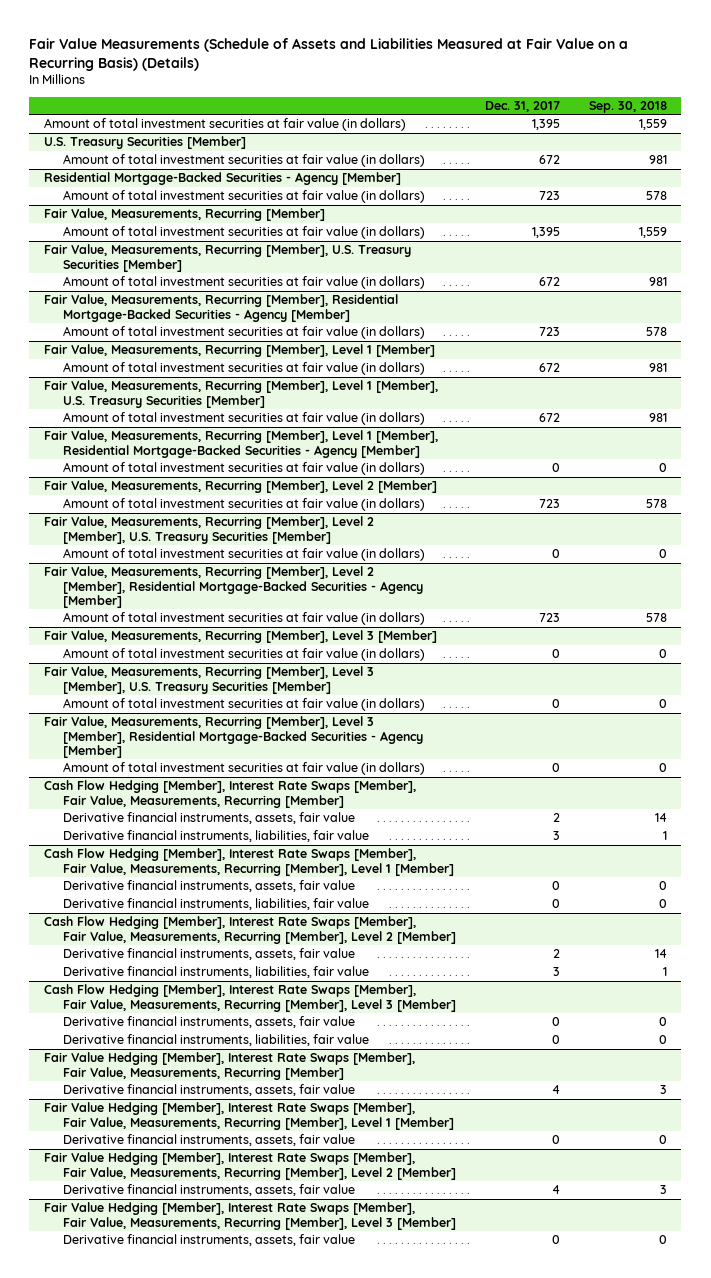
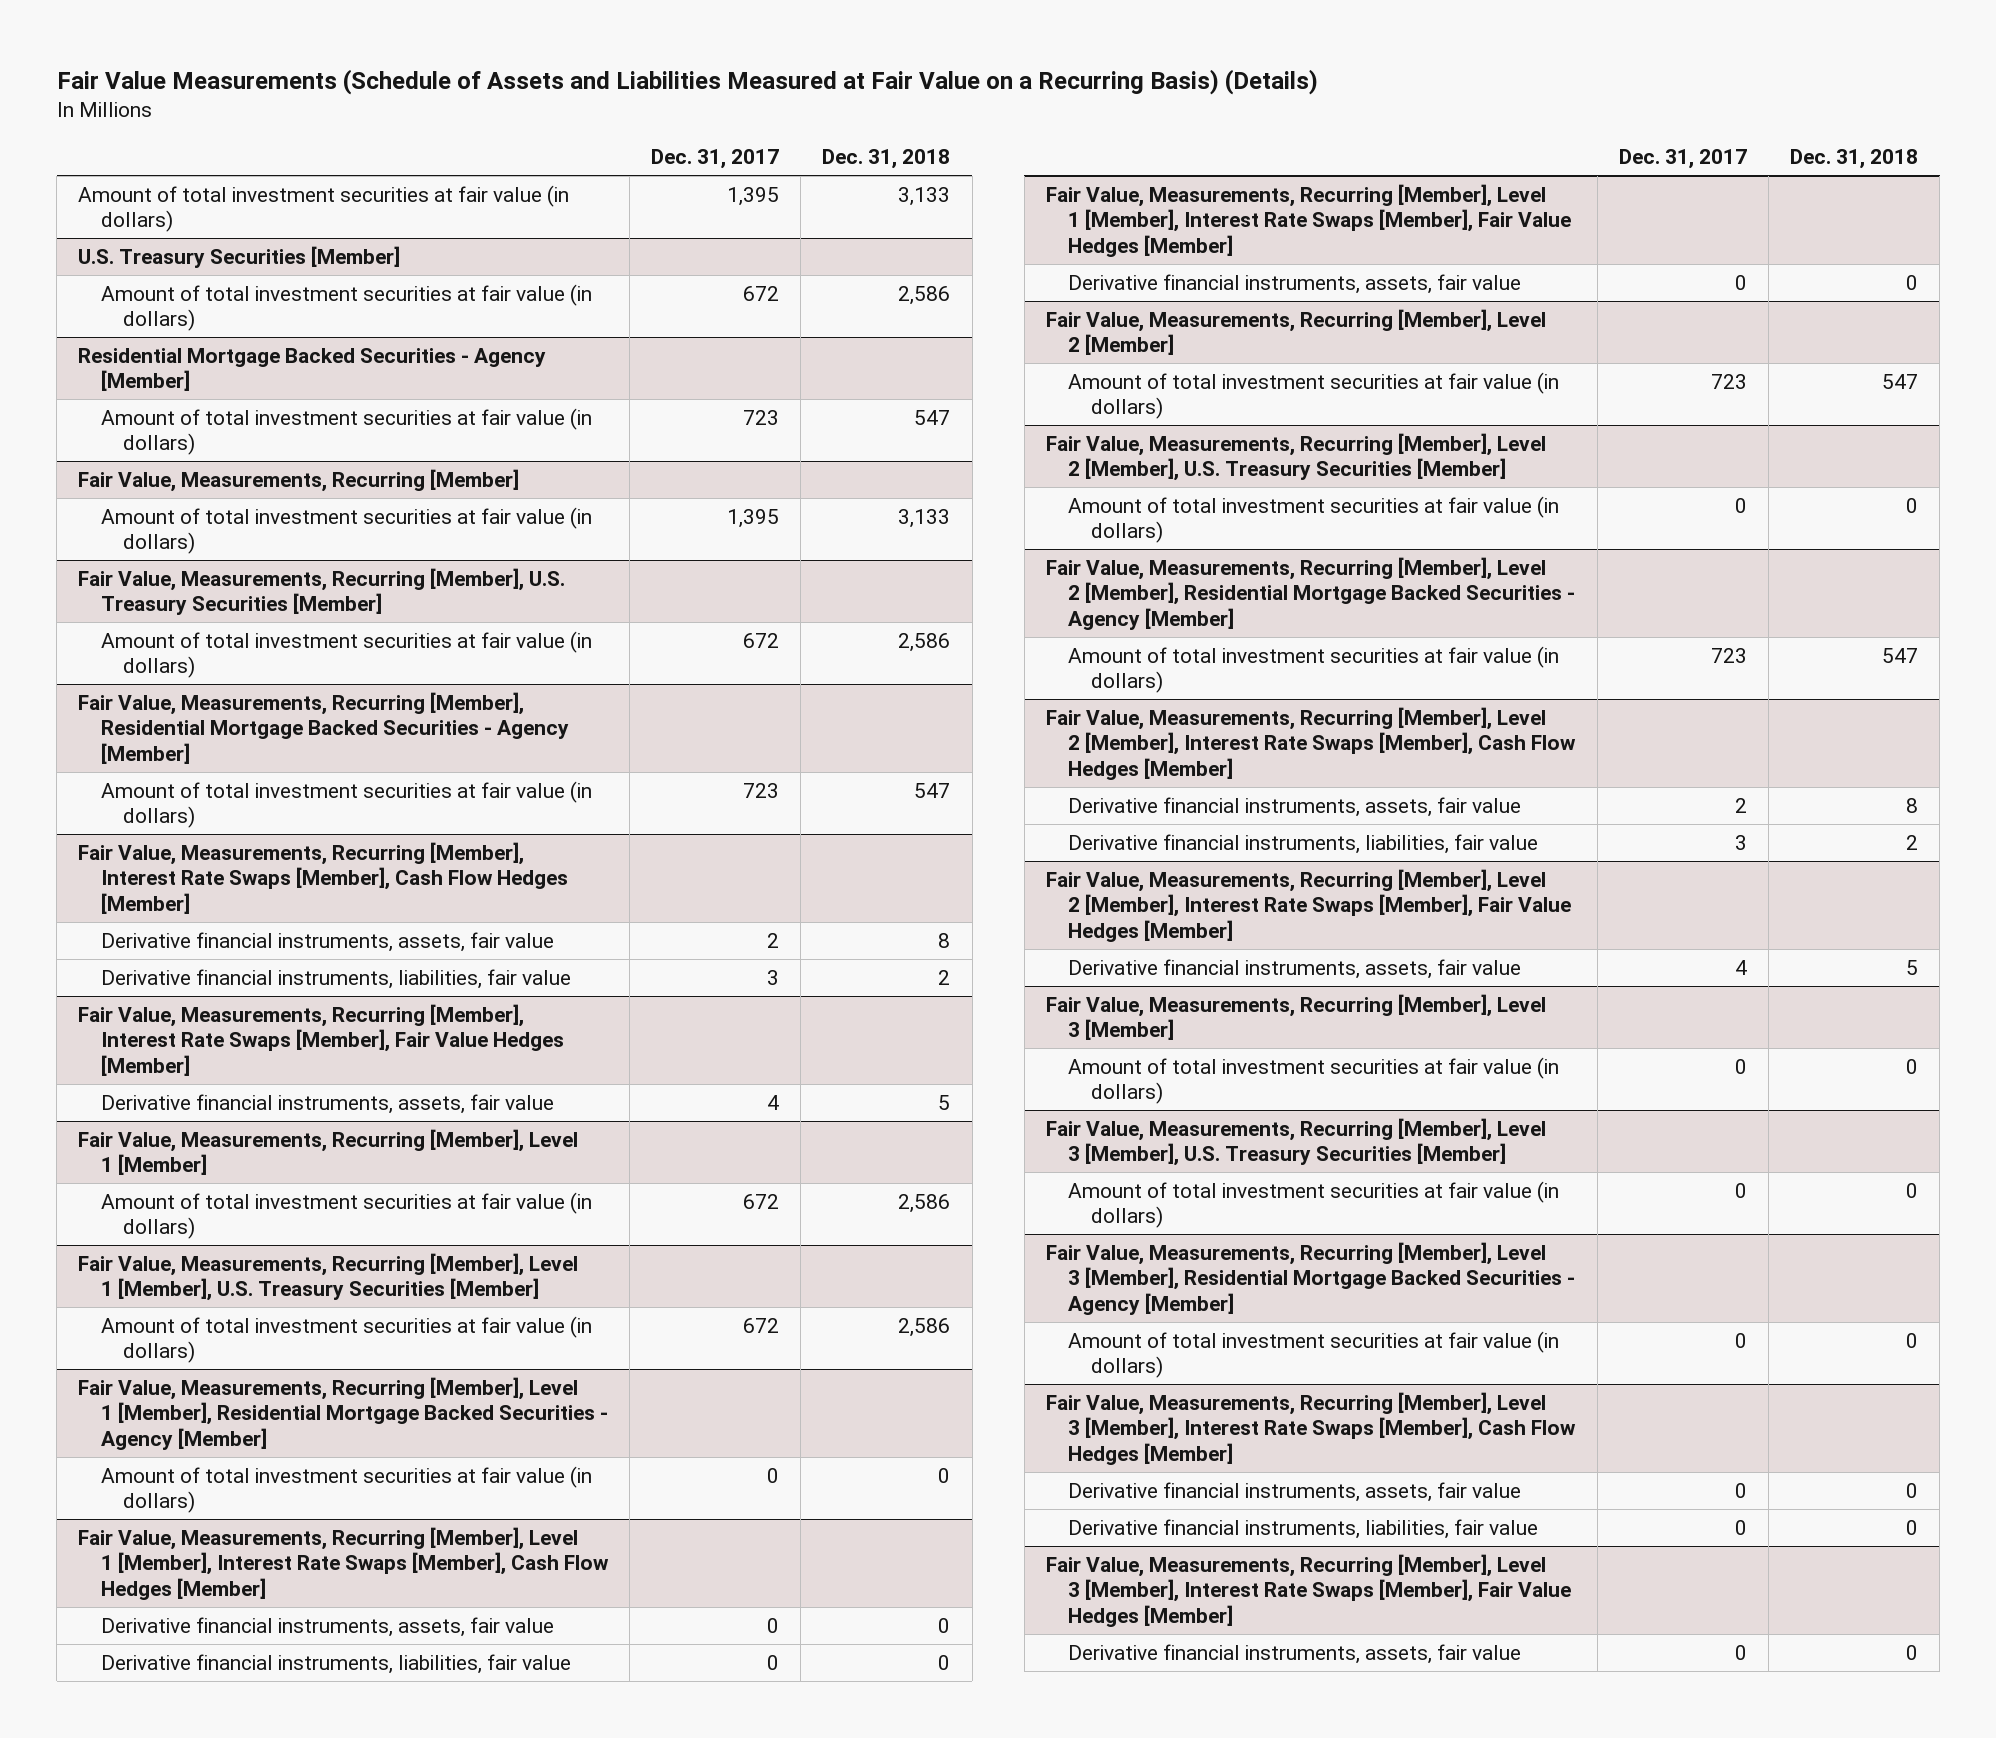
[588,100,667,113] Sep. 30, 2018 -> none
none -> [822,149,951,170] Dec. 31, 2018
[43,172,401,186] Residential Mortgage-Backed Securities - Agency [Member] -> [78,347,547,392] Residential Mortgage Backed Securities - Agency [Member]
[43,294,398,322] Fair Value, Measurements, Recurring [Member], Residential Mortgage-Backed Securities - Agency [Member] -> [78,691,569,764] Fair Value, Measurements, Recurring [Member], Residential Mortgage Backed Securities - Agency [Member]
none -> [78,841,568,914] Fair Value, Measurements, Recurring [Member], Interest Rate Swaps [Member], Cash Flow Hedges [Member]
none -> [100,931,554,952] Derivative financial instruments, assets, fair value
none -> [100,968,571,989] Derivative financial instruments, liabilities, fair value
none -> [78,1003,564,1076] Fair Value, Measurements, Recurring [Member], Interest Rate Swaps [Member], Fair Value Hedges [Member]
none -> [100,1093,554,1114] Derivative financial instruments, assets, fair value
[43,430,438,458] Fair Value, Measurements, Recurring [Member], Level 1 [Member], Residential Mortgage-Backed Securities - Agency [Member] -> [78,1376,608,1450] Fair Value, Measurements, Recurring [Member], Level 1 [Member], Residential Mortgage Backed Securities - Agency [Member]
none -> [78,1526,609,1600] Fair Value, Measurements, Recurring [Member], Level 1 [Member], Interest Rate Swaps [Member], Cash Flow Hedges [Member]
none -> [100,1616,554,1637] Derivative financial instruments, assets, fair value
none -> [100,1653,571,1674] Derivative financial instruments, liabilities, fair value
none -> [1045,183,1572,257] Fair Value, Measurements, Recurring [Member], Level 1 [Member], Interest Rate Swaps [Member], Fair Value Hedges [Member]
none -> [1068,273,1522,294] Derivative financial instruments, assets, fair value
[43,566,423,608] Fair Value, Measurements, Recurring [Member], Level 2 [Member], Residential Mortgage-Backed Securities - Agency [Member] -> [1045,556,1576,630] Fair Value, Measurements, Recurring [Member], Level 2 [Member], Residential Mortgage Backed Securities - Agency [Member]
none -> [1045,706,1577,780] Fair Value, Measurements, Recurring [Member], Level 2 [Member], Interest Rate Swaps [Member], Cash Flow Hedges [Member]
none -> [1068,796,1522,817] Derivative financial instruments, assets, fair value
none -> [1068,833,1539,854] Derivative financial instruments, liabilities, fair value
none -> [1045,868,1572,942] Fair Value, Measurements, Recurring [Member], Level 2 [Member], Interest Rate Swaps [Member], Fair Value Hedges [Member]
none -> [1068,958,1522,979] Derivative financial instruments, assets, fair value
[43,716,423,758] Fair Value, Measurements, Recurring [Member], Level 3 [Member], Residential Mortgage-Backed Securities - Agency [Member] -> [1045,1241,1576,1315] Fair Value, Measurements, Recurring [Member], Level 3 [Member], Residential Mortgage Backed Securities - Agency [Member]
[43,780,416,808] Cash Flow Hedging [Member], Interest Rate Swaps [Member], Fair Value, Measurements, Recurring [Member] -> none
[62,812,355,825] Derivative financial instruments, assets, fair value -> none
[62,830,369,843] Derivative financial instruments, liabilities, fair value -> none
[43,848,454,876] Cash Flow Hedging [Member], Interest Rate Swaps [Member], Fair Value, Measurements, Recurring [Member], Level 1 [Member] -> none
[62,880,355,893] Derivative financial instruments, assets, fair value -> none
[62,898,369,911] Derivative financial instruments, liabilities, fair value -> none
[43,916,456,944] Cash Flow Hedging [Member], Interest Rate Swaps [Member], Fair Value, Measurements, Recurring [Member], Level 2 [Member] -> none
[62,948,355,961] Derivative financial instruments, assets, fair value -> none
[62,966,369,979] Derivative financial instruments, liabilities, fair value -> none
[43,984,456,1012] Cash Flow Hedging [Member], Interest Rate Swaps [Member], Fair Value, Measurements, Recurring [Member], Level 3 [Member] -> [1045,1391,1577,1465] Fair Value, Measurements, Recurring [Member], Level 3 [Member], Interest Rate Swaps [Member], Cash Flow Hedges [Member]
[43,1052,415,1080] Fair Value Hedging [Member], Interest Rate Swaps [Member], Fair Value, Measurements, Recurring [Member] -> none
[62,1084,355,1097] Derivative financial instruments, assets, fair value -> none
[43,1102,454,1130] Fair Value Hedging [Member], Interest Rate Swaps [Member], Fair Value, Measurements, Recurring [Member], Level 1 [Member] -> none
[62,1134,355,1147] Derivative financial instruments, assets, fair value -> none
[43,1152,456,1180] Fair Value Hedging [Member], Interest Rate Swaps [Member], Fair Value, Measurements, Recurring [Member], Level 2 [Member] -> none
[62,1184,355,1197] Derivative financial instruments, assets, fair value -> none
[43,1202,456,1230] Fair Value Hedging [Member], Interest Rate Swaps [Member], Fair Value, Measurements, Recurring [Member], Level 3 [Member] -> [1045,1553,1572,1627] Fair Value, Measurements, Recurring [Member], Level 3 [Member], Interest Rate Swaps [Member], Fair Value Hedges [Member]

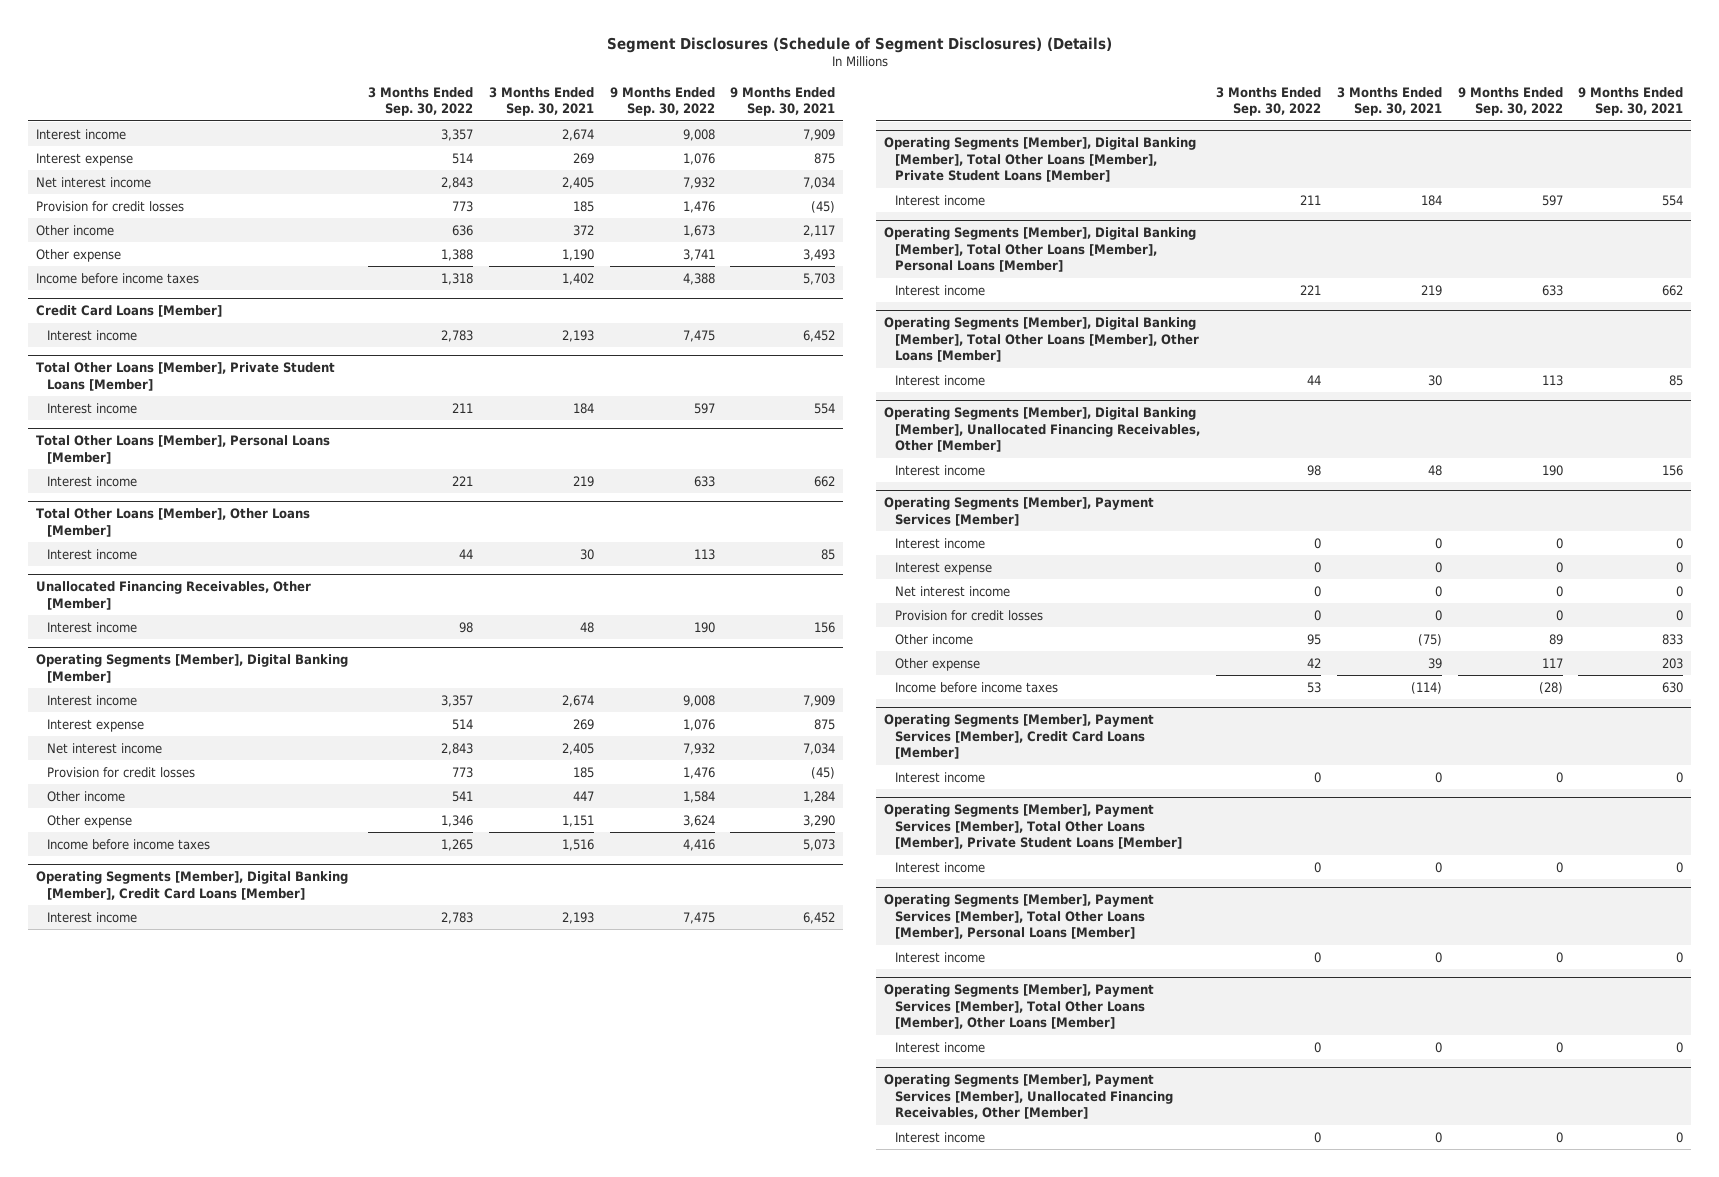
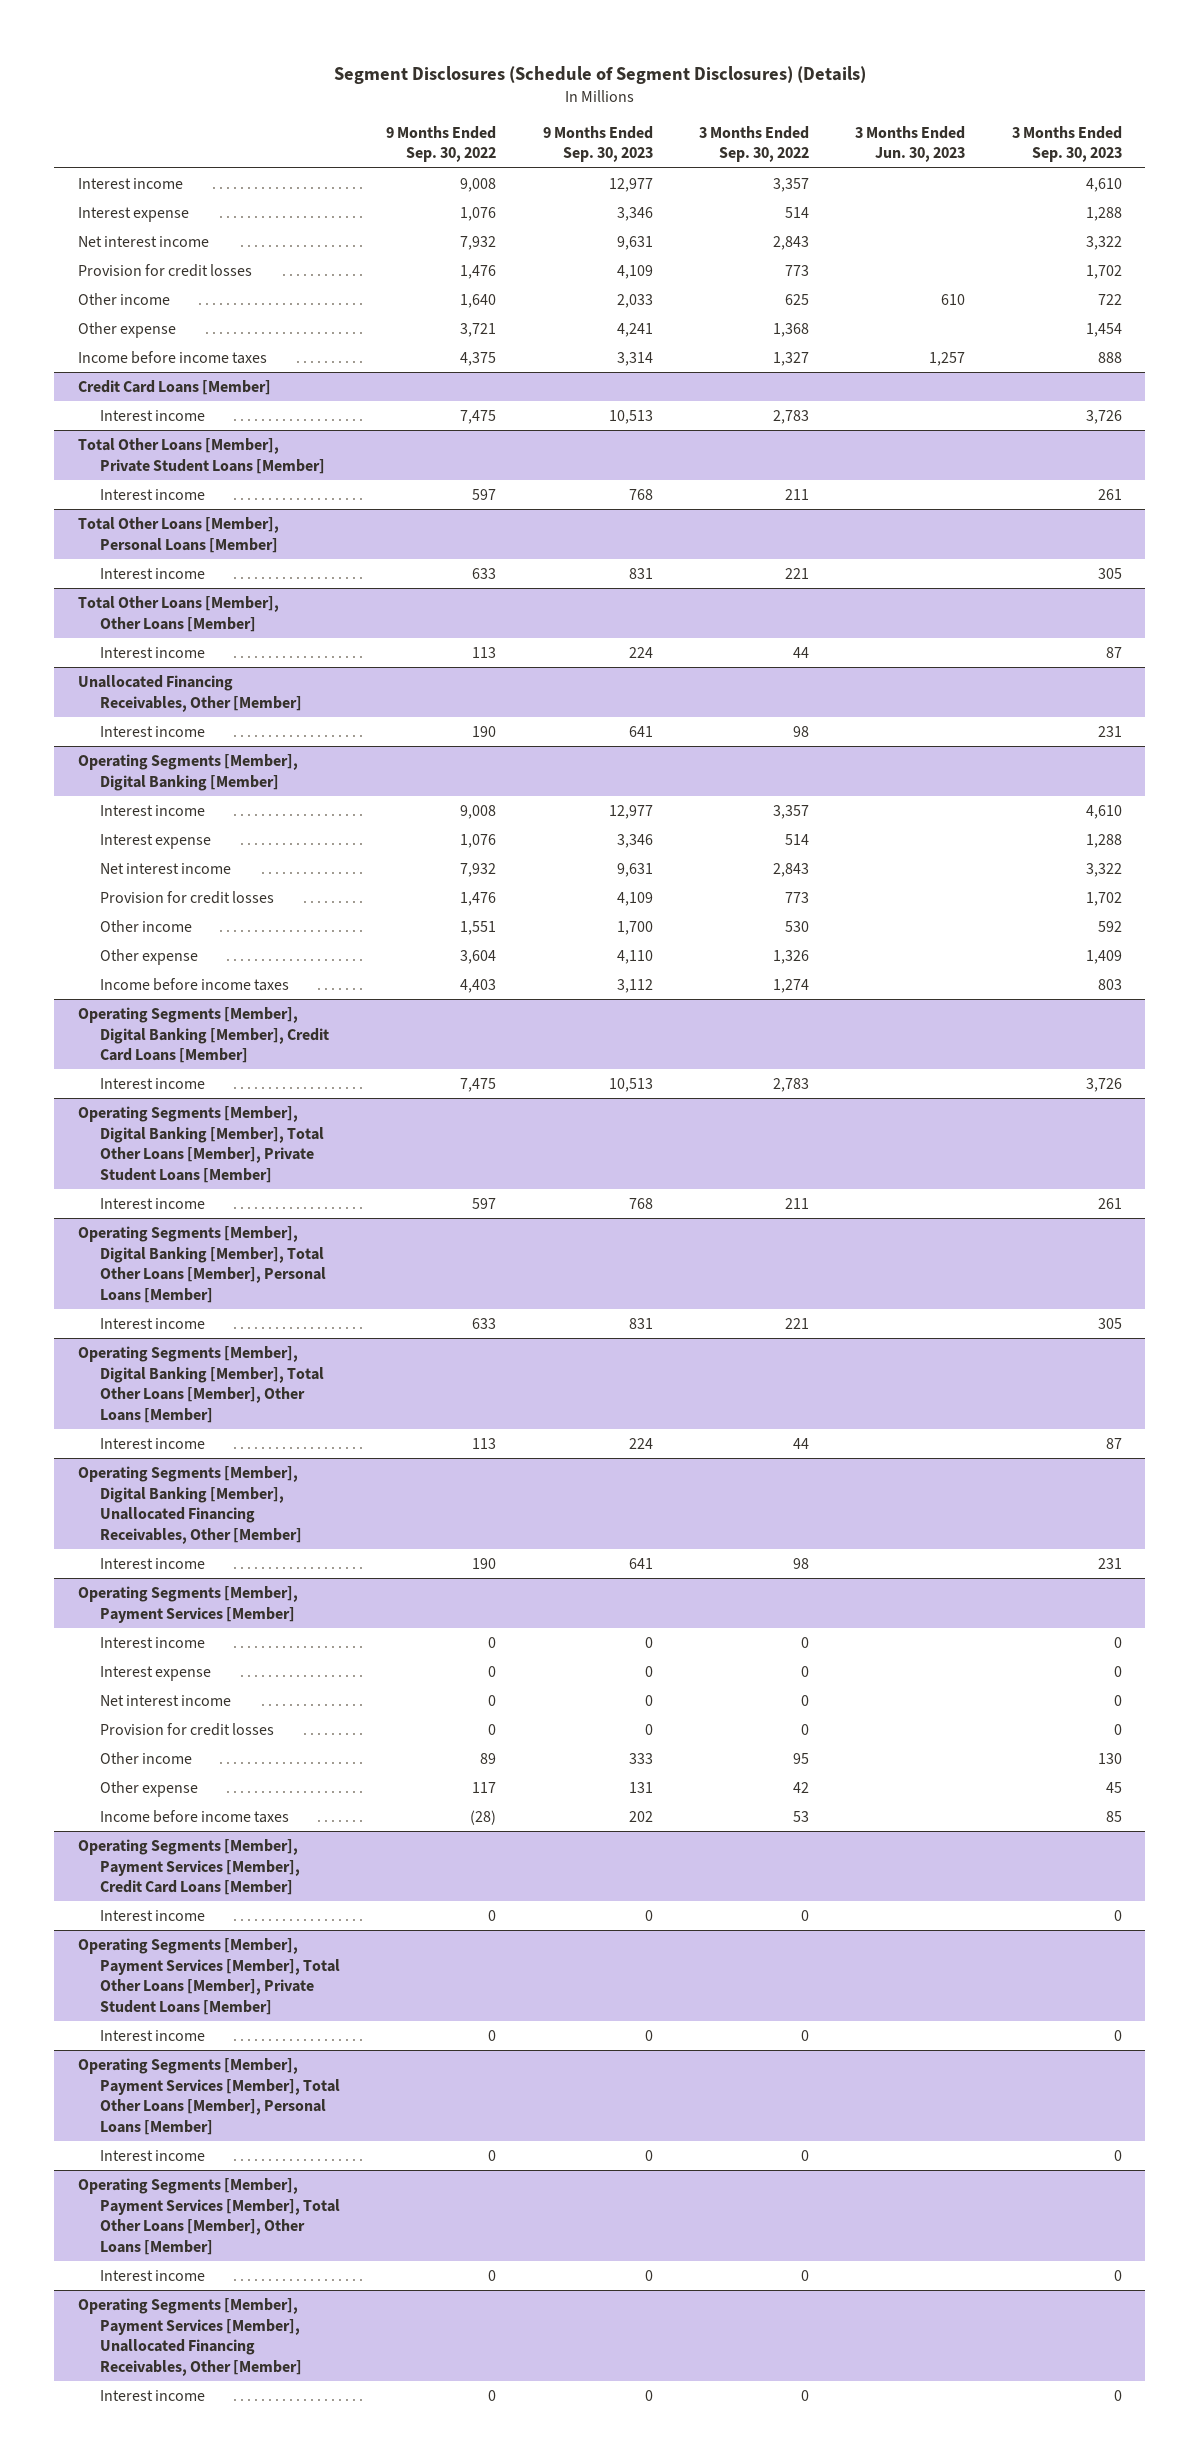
[488,86,594,117] 3 Months Ended Sep. 30, 2021 -> none
[730,86,836,117] 9 Months Ended Sep. 30, 2021 -> none
none -> [542,125,653,163] 9 Months Ended Sep. 30, 2023
none -> [855,125,966,163] 3 Months Ended Jun. 30, 2023
none -> [1011,125,1122,163] 3 Months Ended Sep. 30, 2023
[452,225,474,237] 636 -> [784,293,809,305] 625
[682,225,715,238] 1,673 -> [460,293,497,308] 1,640
[441,249,474,262] 1,388 -> [772,322,809,337] 1,368
[682,249,715,262] 3,741 -> [460,322,497,337] 3,721
[441,273,474,286] 1,318 -> [772,351,809,366] 1,327
[682,273,715,286] 4,388 -> [460,351,497,366] 4,375
[452,791,474,803] 541 -> [784,920,809,932] 530
[682,791,715,804] 1,584 -> [460,920,497,935] 1,551
[441,815,474,828] 1,346 -> [772,949,809,964] 1,326
[682,815,715,828] 3,624 -> [460,949,497,964] 3,604
[441,839,474,852] 1,265 -> [772,978,809,993] 1,274
[682,839,715,852] 4,416 -> [460,978,497,993] 4,403

